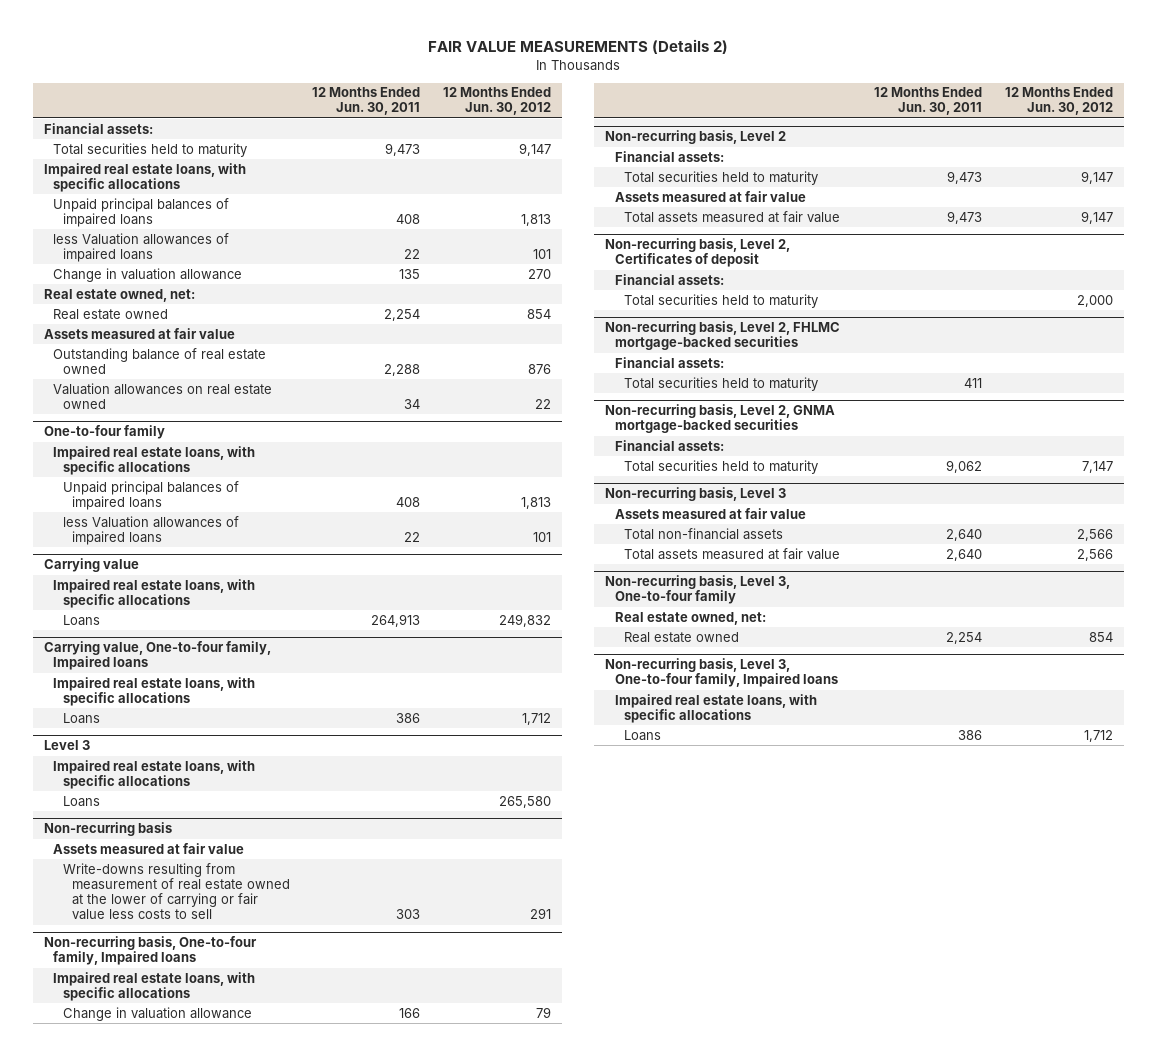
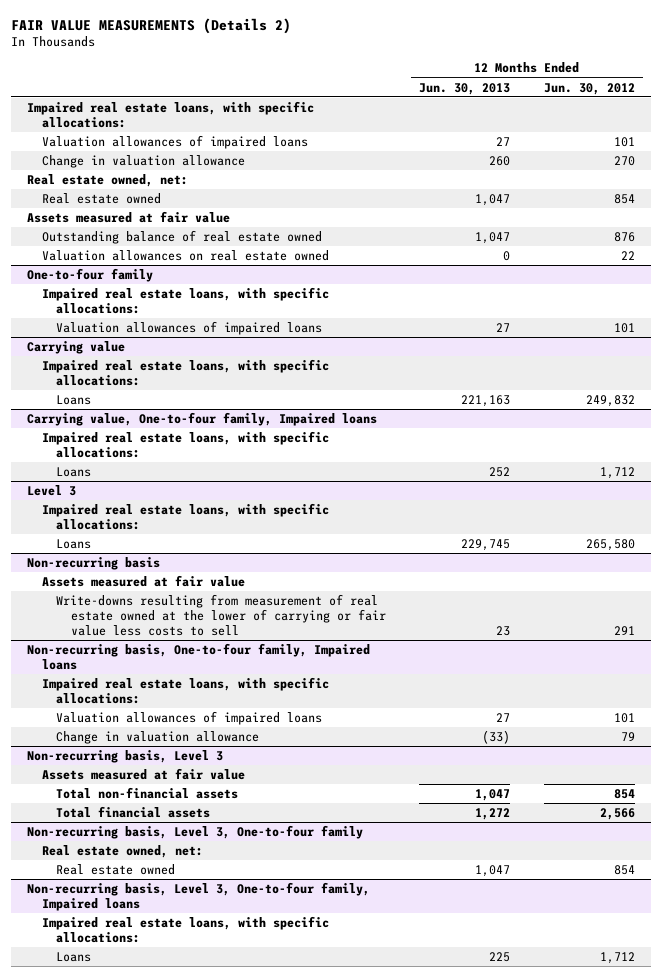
[312,87,421,116] 12 Months Ended Jun. 30, 2011 -> none
none -> [419,82,511,95] Jun. 30, 2013
[43,122,153,134] Financial assets: -> none
[53,142,248,157] Total securities held to maturity -> none
[53,197,230,227] Unpaid principal balances of impaired loans -> none
[43,162,246,192] Impaired real estate loans, with specific allocations -> [27,100,315,128] Impaired real estate loans, with specific allocations:
[53,232,230,262] less Valuation allowances of impaired loans -> [41,134,308,149] Valuation allowances of impaired loans
[62,480,239,510] Unpaid principal balances of impaired loans -> none
[53,445,256,475] Impaired real estate loans, with specific allocations -> [41,286,329,314] Impaired real estate loans, with specific allocations:
[62,515,239,545] less Valuation allowances of impaired loans -> [56,320,323,335] Valuation allowances of impaired loans
[53,578,256,608] Impaired real estate loans, with specific allocations -> [41,358,329,386] Impaired real estate loans, with specific allocations:
[53,676,256,706] Impaired real estate loans, with specific allocations -> [41,430,329,458] Impaired real estate loans, with specific allocations:
[53,759,256,789] Impaired real estate loans, with specific allocations -> [41,502,329,530] Impaired real estate loans, with specific allocations:
[53,971,256,1001] Impaired real estate loans, with specific allocations -> [41,676,329,704] Impaired real estate loans, with specific allocations:
none -> [56,710,323,725] Valuation allowances of impaired loans
[605,130,787,145] Non-recurring basis, Level 2 -> none
[614,150,724,162] Financial assets: -> none
[624,170,819,185] Total securities held to maturity -> none
[614,190,806,202] Assets measured at fair value -> none
[624,210,841,223] Total assets measured at fair value -> none
[605,238,791,268] Non-recurring basis, Level 2, Certificates of deposit -> none
[614,273,724,285] Financial assets: -> none
[624,293,819,308] Total securities held to maturity -> none
[605,321,841,351] Non-recurring basis, Level 2, FHLMC mortgage-backed securities -> none
[614,356,724,368] Financial assets: -> none
[624,376,819,391] Total securities held to maturity -> none
[605,404,836,434] Non-recurring basis, Level 2, GNMA mortgage-backed securities -> none
[614,439,724,451] Financial assets: -> none
[624,459,819,474] Total securities held to maturity -> none
[1076,528,1113,541] 2,566 -> [613,788,635,799] 854
[624,547,841,560] Total assets measured at fair value -> [56,805,211,818] Total financial assets
[614,693,817,723] Impaired real estate loans, with specific allocations -> [41,915,329,943] Impaired real estate loans, with specific allocations:

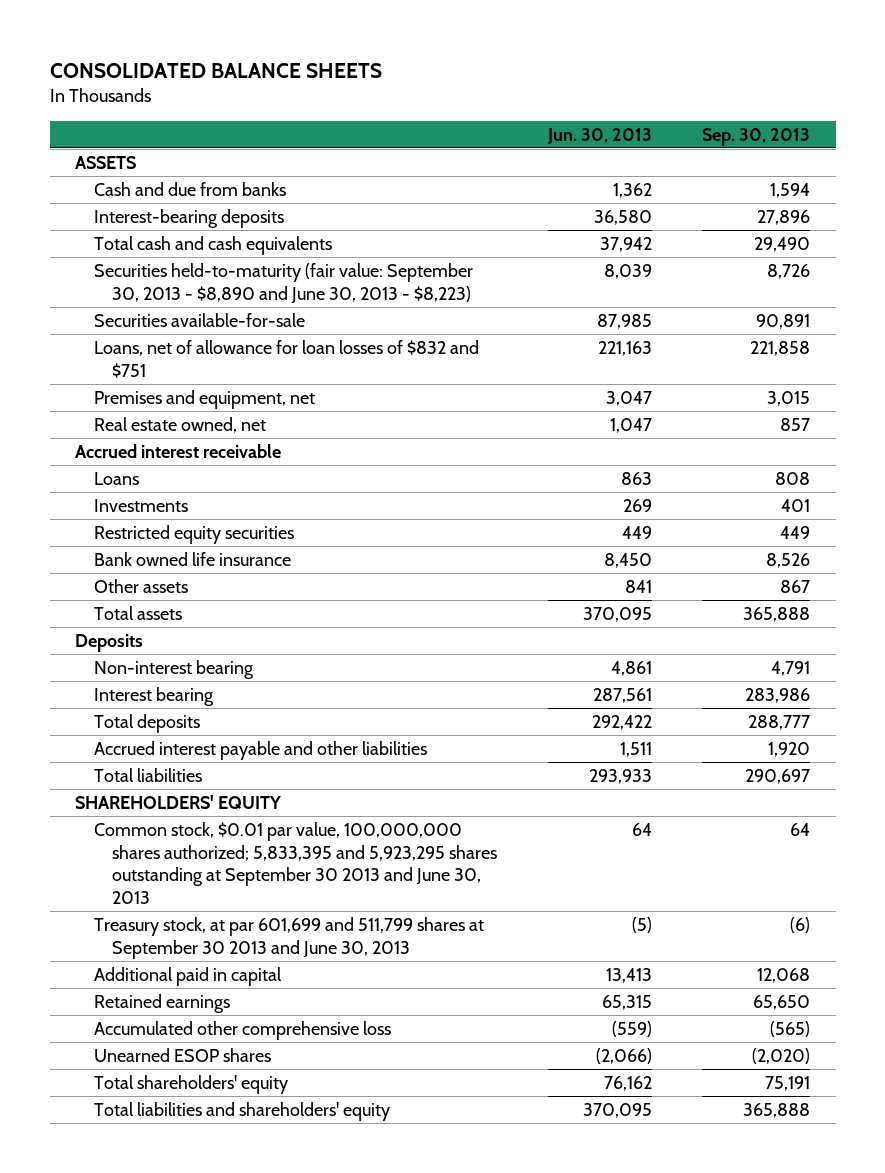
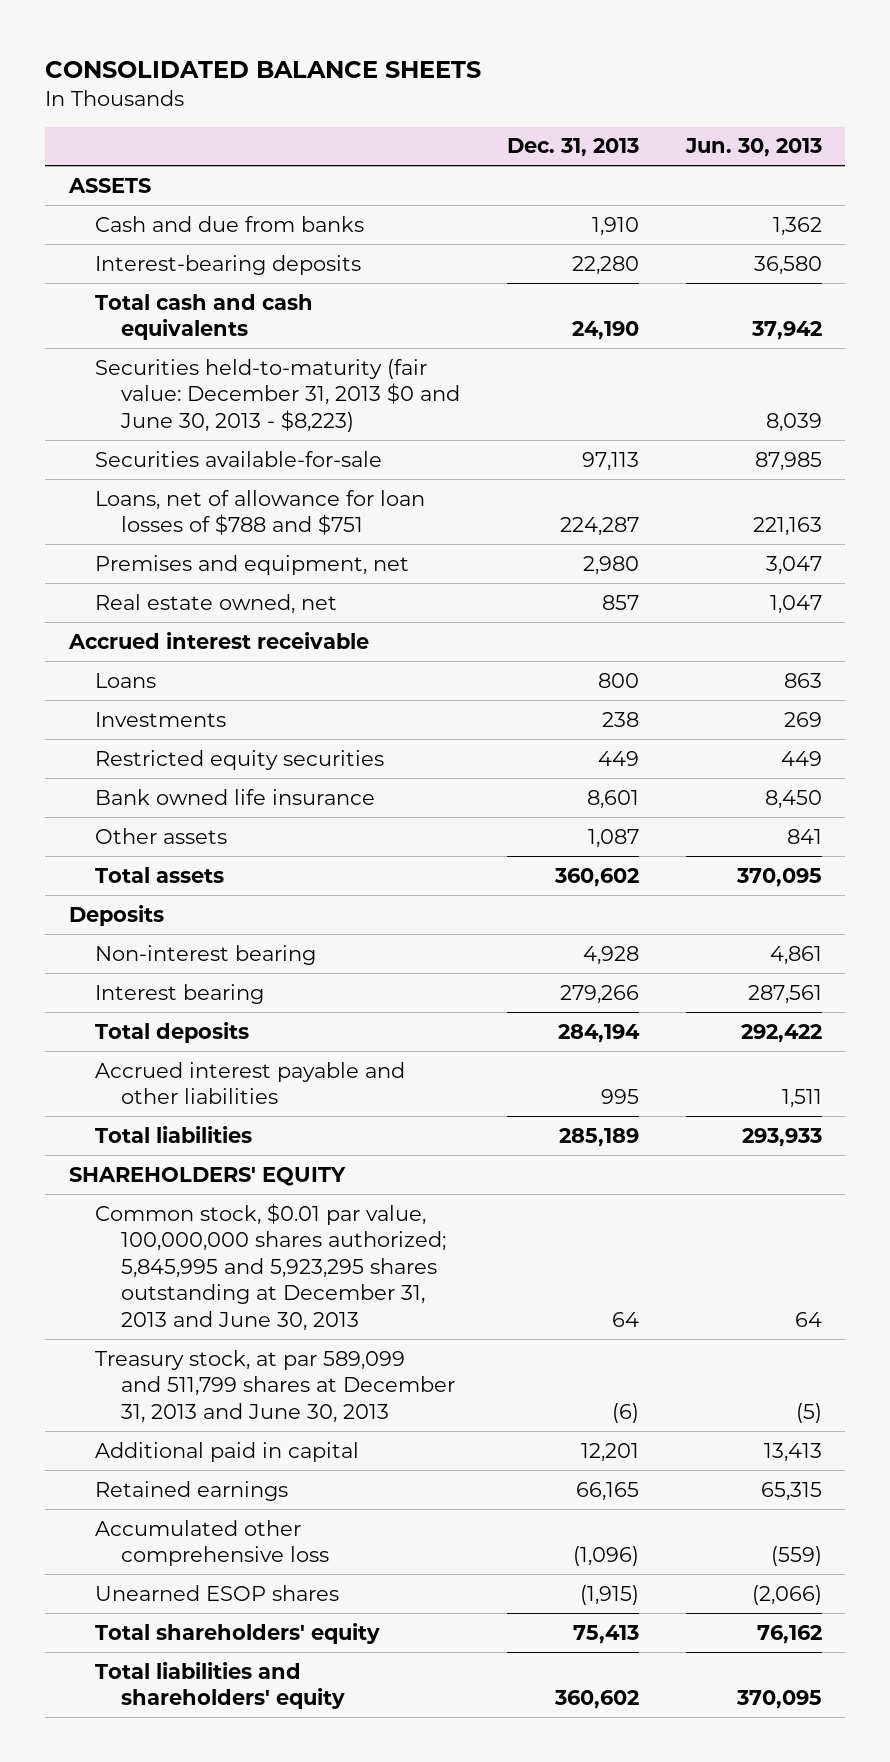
[702,127,811,146] Sep. 30, 2013 -> none
none -> [506,138,639,158] Dec. 31, 2013
[93,262,473,304] Securities held-to-maturity (fair value: September 30, 2013 - $8,890 and June 30, 2013 - $8,223) -> [94,358,460,432] Securities held-to-maturity (fair value: December 31, 2013 $0 and June 30, 2013 - $8,223)
[93,339,479,378] Loans, net of allowance for loan losses of $832 and $751 -> [94,489,425,536] Loans, net of allowance for loan losses of $788 and $751
[93,821,498,904] Common stock, $0.01 par value, 100,000,000 shares authorized; 5,833,395 and 5,923,295 shares outstanding at September 30 2013 and June 30, 2013 -> [94,1202,446,1331] Common stock, $0.01 par value, 100,000,000 shares authorized; 5,845,995 and 5,923,295 shares outstanding at December 31, 2013 and June 30, 2013
[93,916,484,959] Treasury stock, at par 601,699 and 511,799 shares at September 30 2013 and June 30, 2013 -> [94,1349,455,1423] Treasury stock, at par 589,099 and 511,799 shares at December 31, 2013 and June 30, 2013

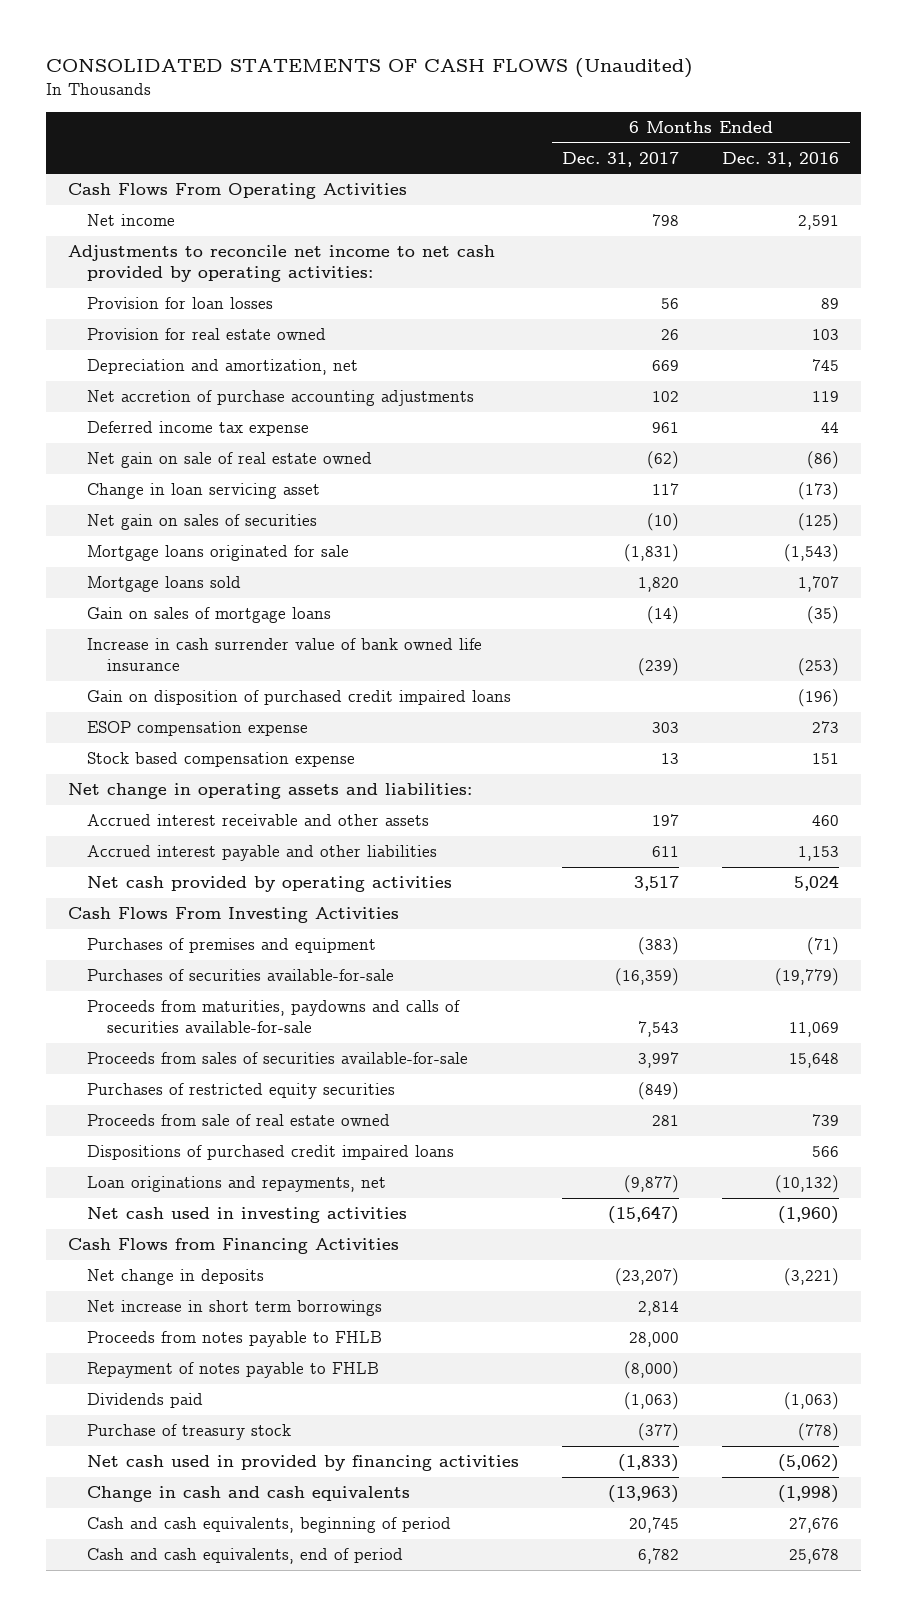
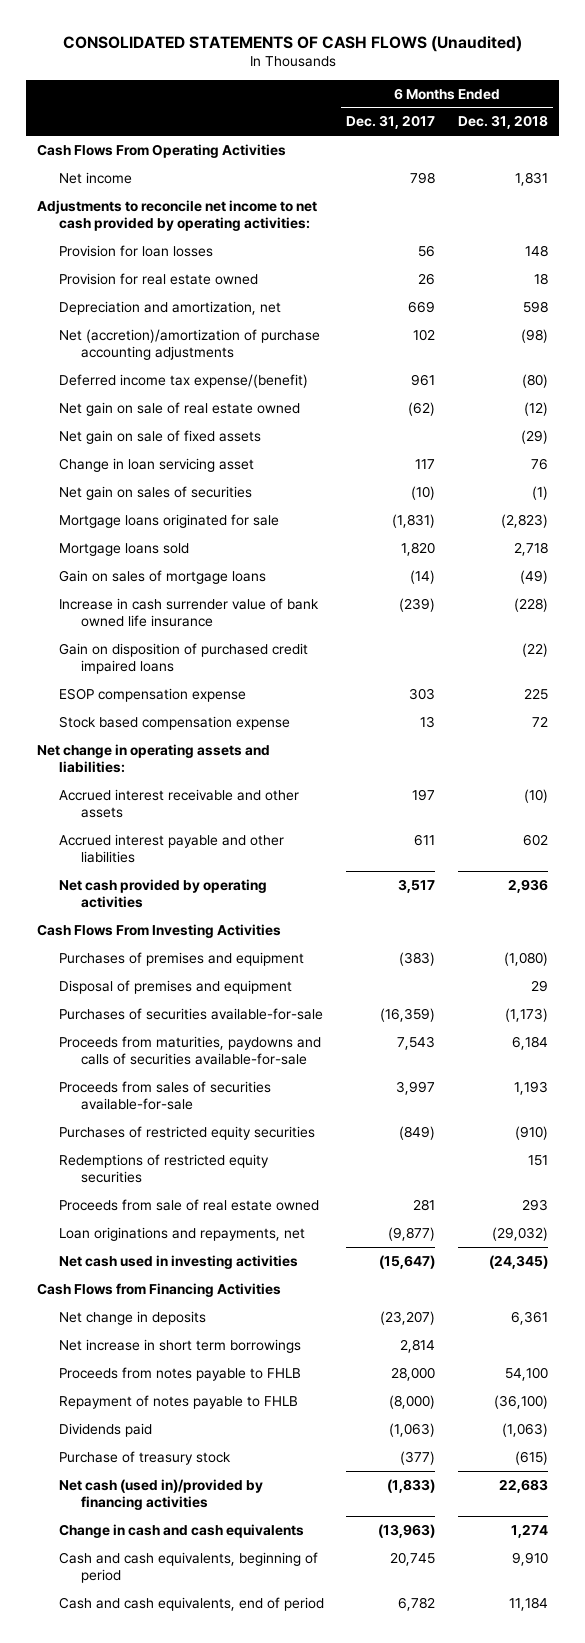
[722,151,840,167] Dec. 31, 2016 -> none
none -> [457,115,548,130] Dec. 31, 2018
[87,390,475,407] Net accretion of purchase accounting adjustments -> [59,328,321,361] Net (accretion)/amortization of purchase accounting adjustments
[87,421,310,437] Deferred income tax expense -> [59,373,309,388] Deferred income tax expense/(benefit)
none -> [59,429,262,444] Net gain on sale of fixed assets
none -> [59,979,293,994] Disposal of premises and equipment
none -> [59,1153,270,1184] Redemptions of restricted equity securities
[87,1145,455,1161] Dispositions of purchased credit impaired loans -> none
[87,1455,520,1472] Net cash used in provided by financing activities -> [59,1478,264,1511] Net cash (used in)/provided by financing activities

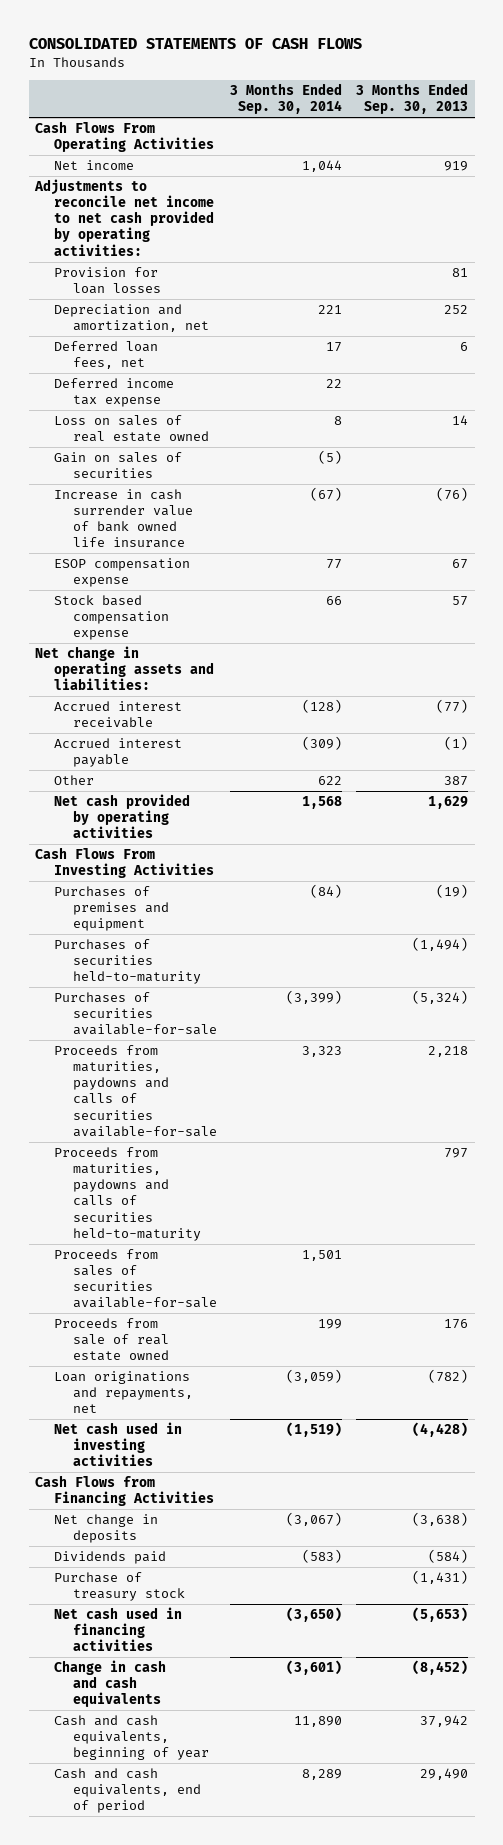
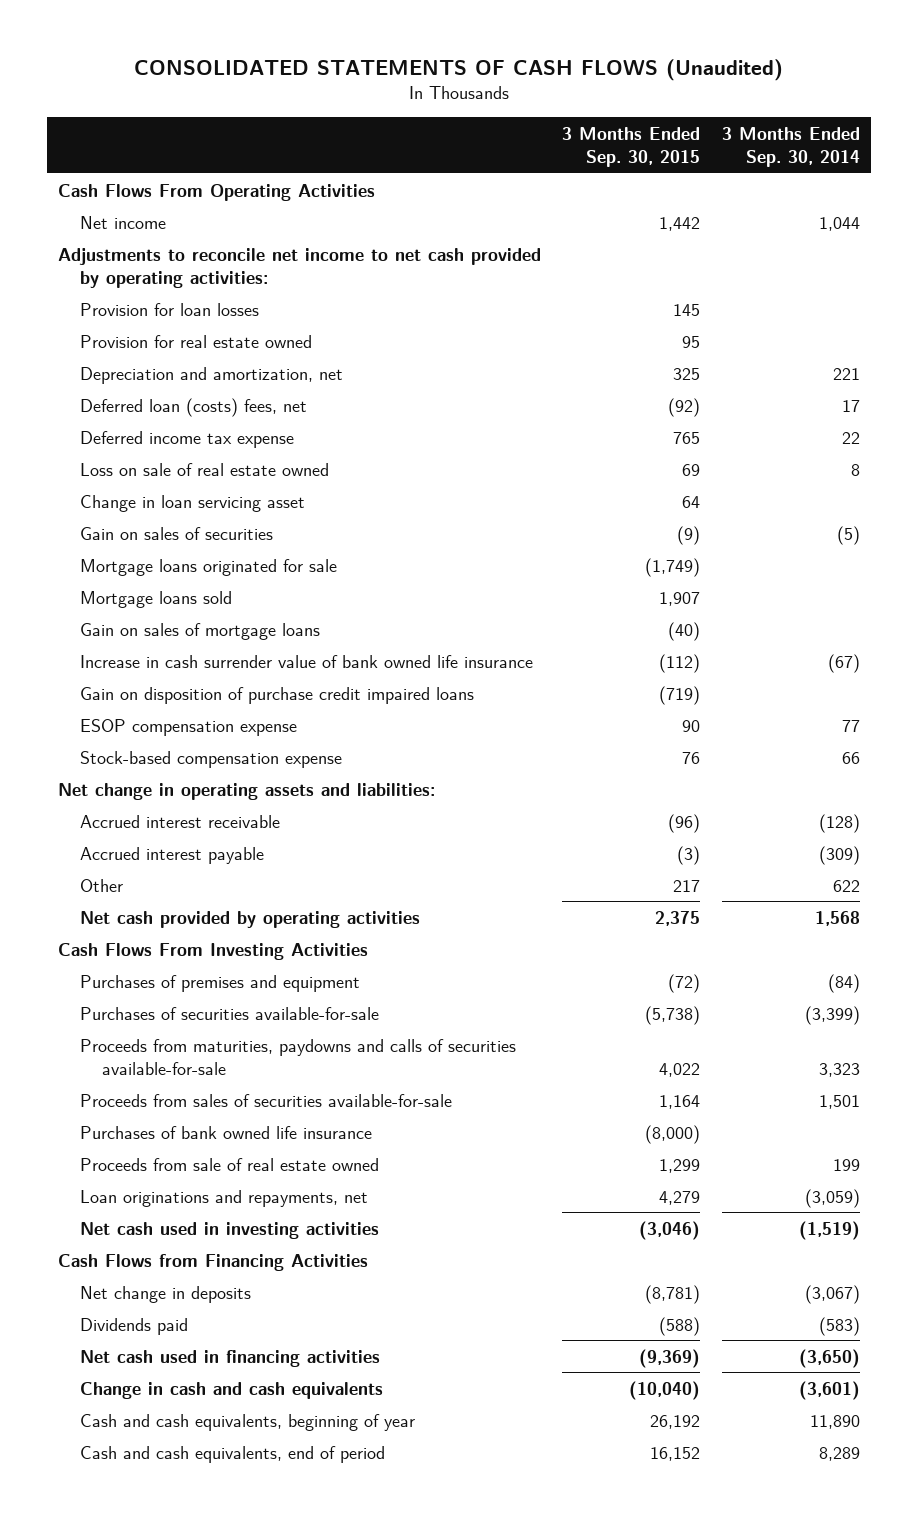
[28,38,362,50] CONSOLIDATED STATEMENTS OF CASH FLOWS -> [133,58,783,81] CONSOLIDATED STATEMENTS OF CASH FLOWS (Unaudited)
[356,83,469,115] 3 Months Ended Sep. 30, 2013 -> none
none -> [562,126,701,168] 3 Months Ended Sep. 30, 2015
none -> [79,334,312,348] Provision for real estate owned
[54,341,159,370] Deferred loan fees, net -> [79,397,307,417] Deferred loan (costs) fees, net
[54,415,209,443] Loss on sales of real estate owned -> [79,462,329,476] Loss on sale of real estate owned
none -> [79,494,305,512] Change in loan servicing asset
none -> [79,558,337,576] Mortgage loans originated for sale
none -> [79,590,232,608] Mortgage loans sold
none -> [79,622,320,640] Gain on sales of mortgage loans
none -> [79,686,474,704] Gain on disposition of purchase credit impaired loans
[54,595,169,641] Stock based compensation expense -> [79,750,342,768] Stock-based compensation expense
[54,939,201,985] Purchases of securities held-to-maturity -> none
[54,1147,201,1241] Proceeds from maturities, paydowns and calls of securities held-to-maturity -> none
none -> [79,1125,372,1139] Purchases of bank owned life insurance
[54,1572,185,1602] Purchase of treasury stock -> none

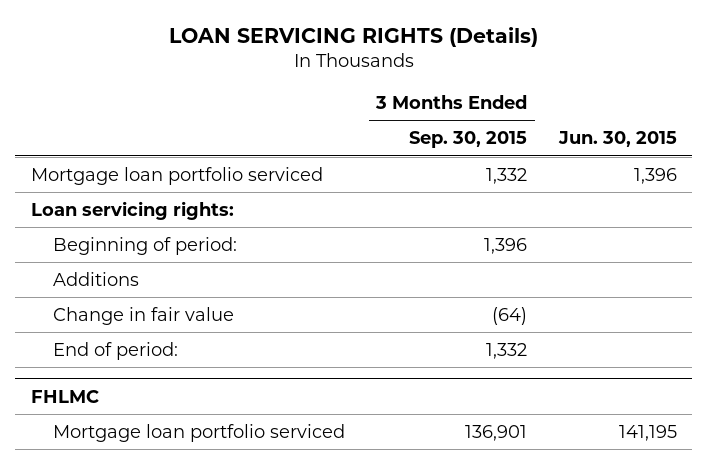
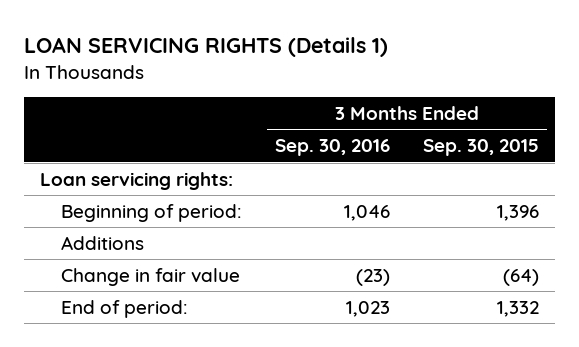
[168,26,538,47] LOAN SERVICING RIGHTS (Details) -> [23,37,388,58] LOAN SERVICING RIGHTS (Details 1)
[557,131,677,148] Jun. 30, 2015 -> none
none -> [275,139,391,157] Sep. 30, 2016
[30,167,323,186] Mortgage loan portfolio serviced -> none
[30,389,99,403] FHLMC -> none
[53,424,346,443] Mortgage loan portfolio serviced -> none

